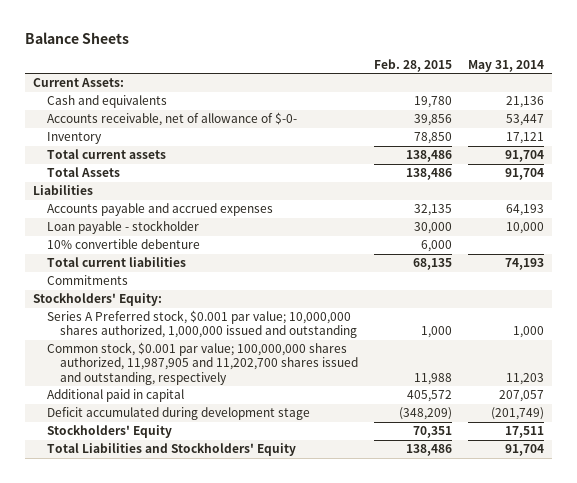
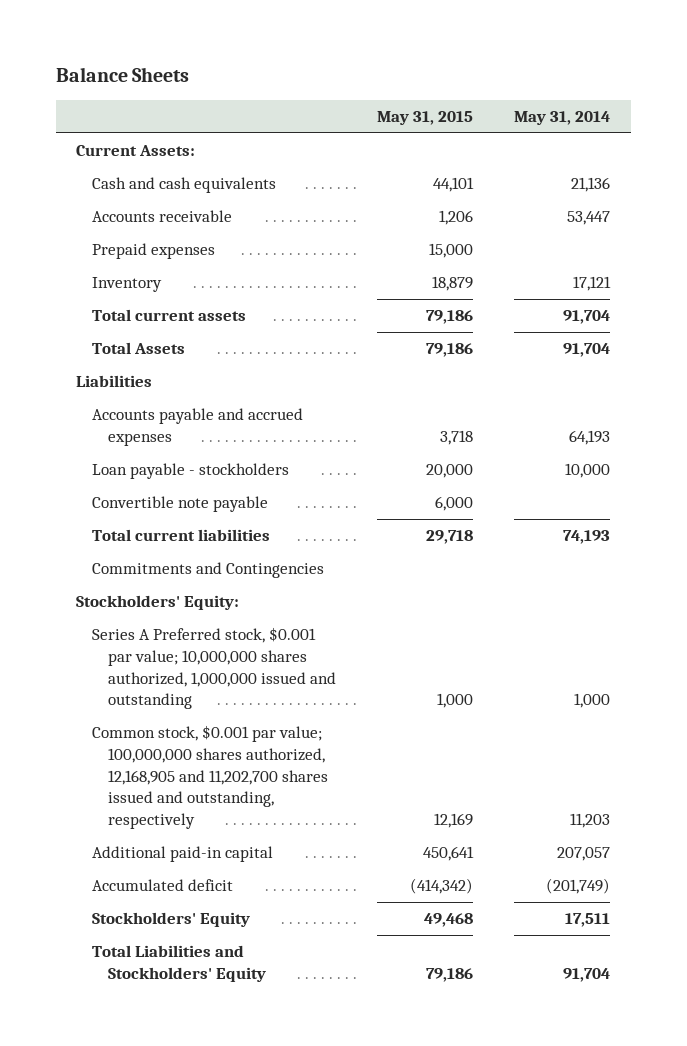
[374,58,453,72] Feb. 28, 2015 -> none
none -> [377,111,474,126] May 31, 2015
[46,95,167,109] Cash and equivalents -> [92,177,277,194] Cash and cash equivalents
[46,112,297,127] Accounts receivable, net of allowance of $-0- -> [92,210,233,223] Accounts receivable
none -> [92,243,216,260] Prepaid expenses
[46,220,199,235] Loan payable - stockholder -> [92,463,290,480] Loan payable - stockholders
[46,239,200,250] 10% convertible debenture -> [92,496,269,513] Convertible note payable
[46,275,128,286] Commitments -> [92,562,325,579] Commitments and Contingencies
[46,342,359,385] Common stock, $0.001 par value; 100,000,000 shares authorized, 11,987,905 and 11,202,700 shares issued and outstanding, respectively -> [92,725,329,829] Common stock, $0.001 par value; 100,000,000 shares authorized, 12,168,905 and 11,202,700 shares issued and outstanding, respectively
[46,389,184,403] Additional paid in capital -> [92,846,274,863] Additional paid-in capital
[46,407,310,421] Deficit accumulated during development stage -> [92,879,234,892] Accumulated deficit

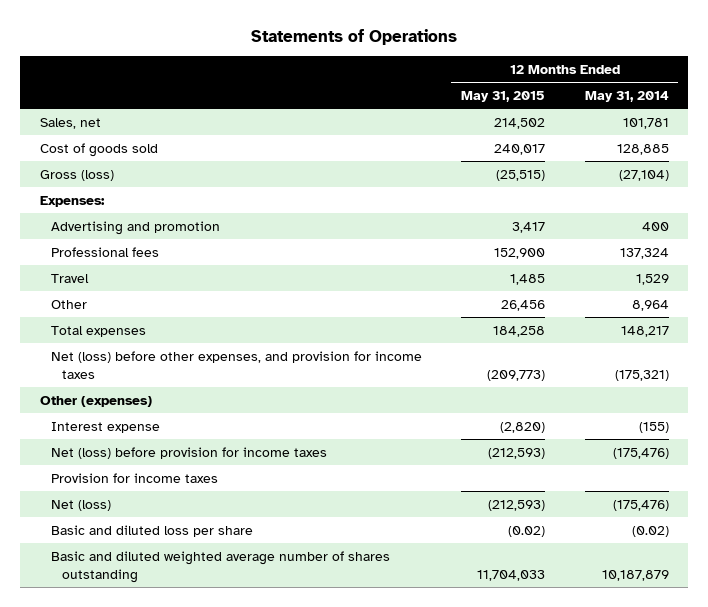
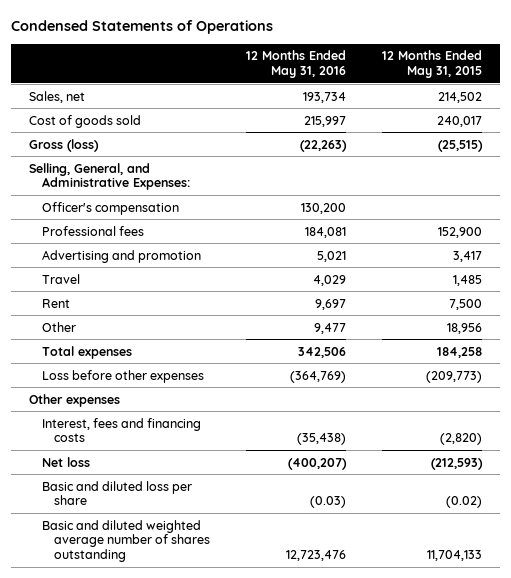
[251,28,458,45] Statements of Operations -> [11,20,274,35] Condensed Statements of Operations
[584,90,669,102] May 31, 2014 -> none
none -> [246,50,347,79] 12 Months Ended May 31, 2016
[39,195,105,207] Expenses: -> [29,162,190,191] Selling, General, and Administrative Expenses:
none -> [41,201,179,215] Officer's compensation
[50,220,220,235] Advertising and promotion -> [41,249,201,263] Advertising and promotion
none -> [41,298,70,308] Rent
[501,299,546,311] 26,456 -> [446,322,482,334] 18,956
[50,446,327,459] Net (loss) before provision for income taxes -> none
[50,472,218,483] Provision for income taxes -> none
[50,350,422,379] Net (loss) before other expenses, and provision for income taxes -> [41,369,204,383] Loss before other expenses
[39,395,152,407] Other (expenses) -> [29,393,121,407] Other expenses
[50,421,160,433] Interest expense -> [41,417,201,443] Interest, fees and financing costs
[50,499,111,511] Net (loss) -> [41,456,90,467] Net loss
[477,569,546,581] 11,704,033 -> [426,550,482,562] 11,704,133

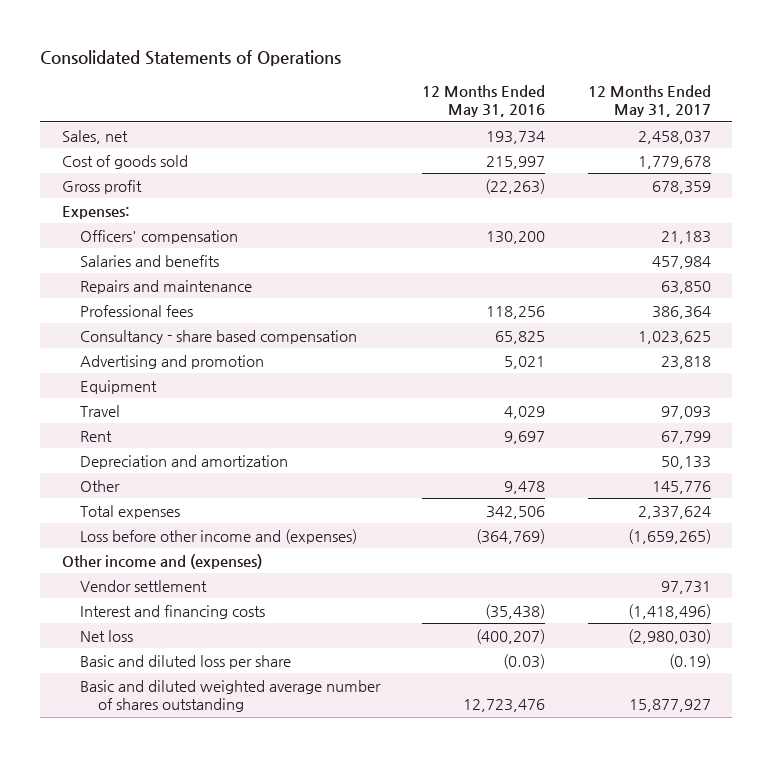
[11,20,274,35] Condensed Statements of Operations -> [40,50,342,67] Consolidated Statements of Operations
[381,50,482,79] 12 Months Ended May 31, 2015 -> none
none -> [587,84,711,118] 12 Months Ended May 31, 2017
[29,138,100,152] Gross (loss) -> [61,179,142,194] Gross profit
[29,162,190,191] Selling, General, and Administrative Expenses: -> [61,205,130,219] Expenses:
[41,201,179,215] Officer's compensation -> [79,229,238,244] Officers' compensation
none -> [79,254,219,267] Salaries and benefits
none -> [79,279,252,294] Repairs and maintenance
[305,226,347,238] 184,081 -> [486,305,546,319] 118,256
none -> [79,329,357,344] Consultancy - share based compensation
none -> [79,379,157,394] Equipment
none -> [79,454,288,469] Depreciation and amortization
[314,322,347,334] 9,477 -> [504,480,546,494] 9,478
[41,369,204,383] Loss before other expenses -> [79,528,357,544] Loss before other income and (expenses)
[29,393,121,407] Other expenses -> [61,553,262,569] Other income and (expenses)
none -> [79,579,207,592] Vendor settlement
[41,417,201,443] Interest, fees and financing costs -> [79,604,265,619] Interest and financing costs

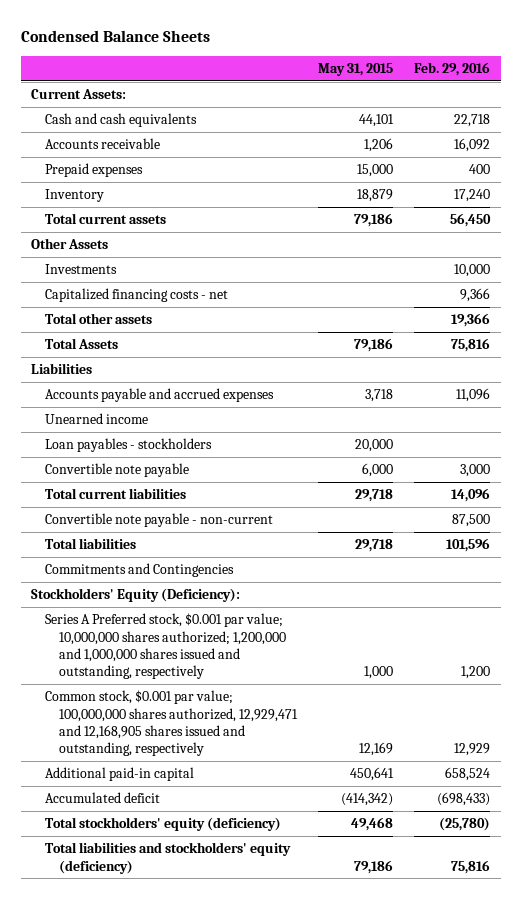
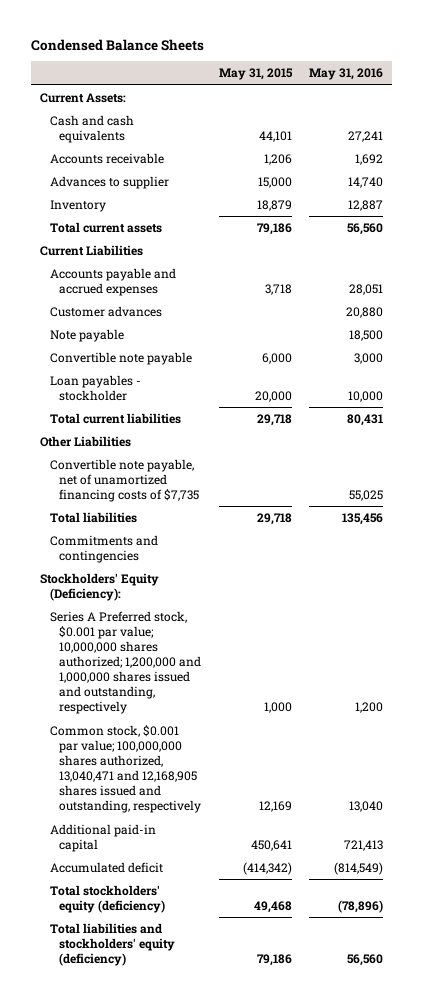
[413,62,490,77] Feb. 29, 2016 -> none
none -> [309,68,384,81] May 31, 2016
[45,163,144,178] Prepaid expenses -> [49,175,169,189] Advances to supplier
[31,238,109,250] Other Assets -> none
[45,264,118,275] Investments -> none
[45,288,229,303] Capitalized financing costs - net -> none
[45,313,153,325] Total other assets -> none
[45,338,119,350] Total Assets -> none
[31,363,93,375] Liabilities -> [40,244,144,256] Current Liabilities
[45,438,213,453] Loan payables - stockholders -> none
[45,413,149,425] Unearned income -> [49,305,162,317] Customer advances
none -> [49,328,124,342] Note payable
none -> [49,374,141,401] Loan payables - stockholder
[45,513,274,528] Convertible note payable - non-current -> none
none -> [40,435,132,447] Other Liabilities
none -> [49,458,200,502] Convertible note payable, net of unamortized financing costs of $7,735
[45,563,235,578] Commitments and Contingencies -> [49,534,158,563] Commitments and contingencies
[45,690,298,757] Common stock, $0.001 par value; 100,000,000 shares authorized, 12,929,471 and 12,168,905 shares issued and outstanding, respectively -> [49,724,202,814] Common stock, $0.001 par value; 100,000,000 shares authorized, 13,040,471 and 12,168,905 shares issued and outstanding, respectively

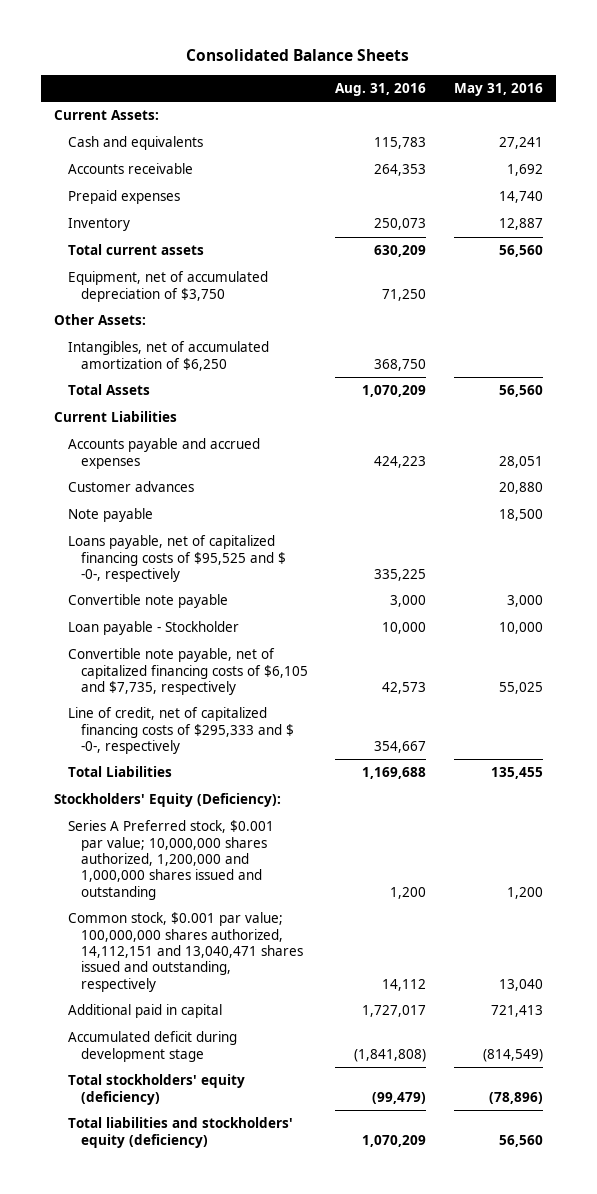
[31,38,205,51] Condensed Balance Sheets -> [186,49,410,62] Consolidated Balance Sheets
[218,68,293,81] May 31, 2015 -> none
none -> [335,82,427,96] Aug. 31, 2016
[49,114,134,143] Cash and cash equivalents -> [67,136,203,151] Cash and equivalents
[49,175,169,189] Advances to supplier -> [67,190,180,205] Prepaid expenses
none -> [67,271,268,302] Equipment, net of accumulated depreciation of $3,750
none -> [54,314,147,326] Other Assets:
none -> [67,341,269,371] Intangibles, net of accumulated amortization of $6,250
none -> [67,384,150,396] Total Assets
none -> [67,535,287,582] Loans payable, net of capitalized financing costs of $95,525 and $ -0-, respectively
[49,412,181,424] Total current liabilities -> none
[40,435,132,447] Other Liabilities -> none
[49,534,158,563] Commitments and contingencies -> none
[49,374,141,401] Loan payables - stockholder -> [67,621,239,636] Loan payable - Stockholder
[49,458,200,502] Convertible note payable, net of unamortized financing costs of $7,735 -> [67,648,309,695] Convertible note payable, net of capitalized financing costs of $6,105 and $7,735, respectively
none -> [67,707,295,754] Line of credit, net of capitalized financing costs of $295,333 and $ -0-, respectively
[49,511,137,523] Total liabilities -> [67,766,172,778] Total Liabilities
[342,512,384,525] 135,456 -> [490,767,543,780] 135,455
[49,610,202,715] Series A Preferred stock, $0.001 par value; 10,000,000 shares authorized; 1,200,000 and 1,000,000 shares issued and outstanding, respectively -> [67,820,274,900] Series A Preferred stock, $0.001 par value; 10,000,000 shares authorized, 1,200,000 and 1,000,000 shares issued and outstanding
[49,724,202,814] Common stock, $0.001 par value; 100,000,000 shares authorized, 13,040,471 and 12,168,905 shares issued and outstanding, respectively -> [67,912,304,992] Common stock, $0.001 par value; 100,000,000 shares authorized, 14,112,151 and 13,040,471 shares issued and outstanding, respectively
[49,823,156,852] Additional paid-in capital -> [67,1004,222,1019] Additional paid in capital
[49,861,163,873] Accumulated deficit -> [67,1031,237,1062] Accumulated deficit during development stage

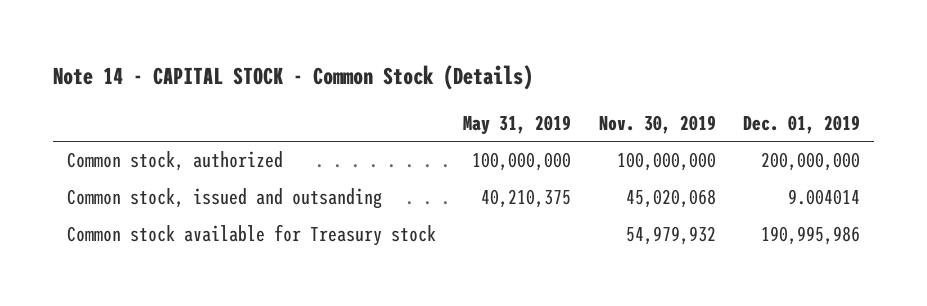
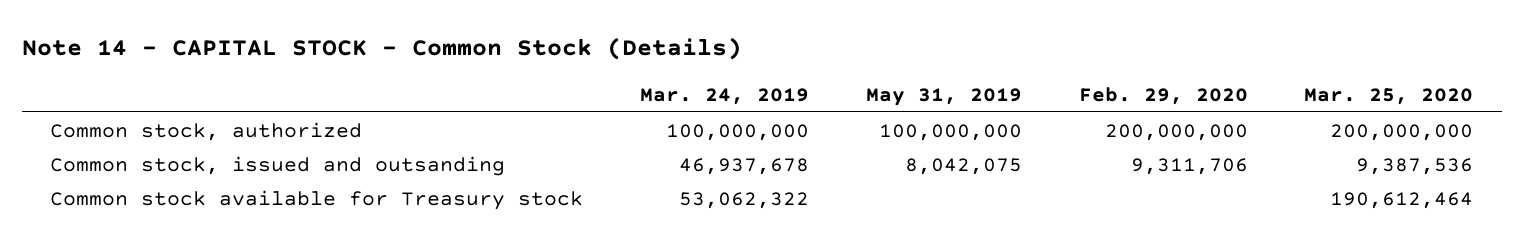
[598,114,716,134] Nov. 30, 2019 -> none
[743,114,861,134] Dec. 01, 2019 -> none
none -> [639,87,809,105] Mar. 24, 2019
none -> [1078,86,1248,105] Feb. 29, 2020
none -> [1304,87,1474,105] Mar. 25, 2020
[481,189,572,209] 40,210,375 -> [904,157,1022,175] 8,042,075

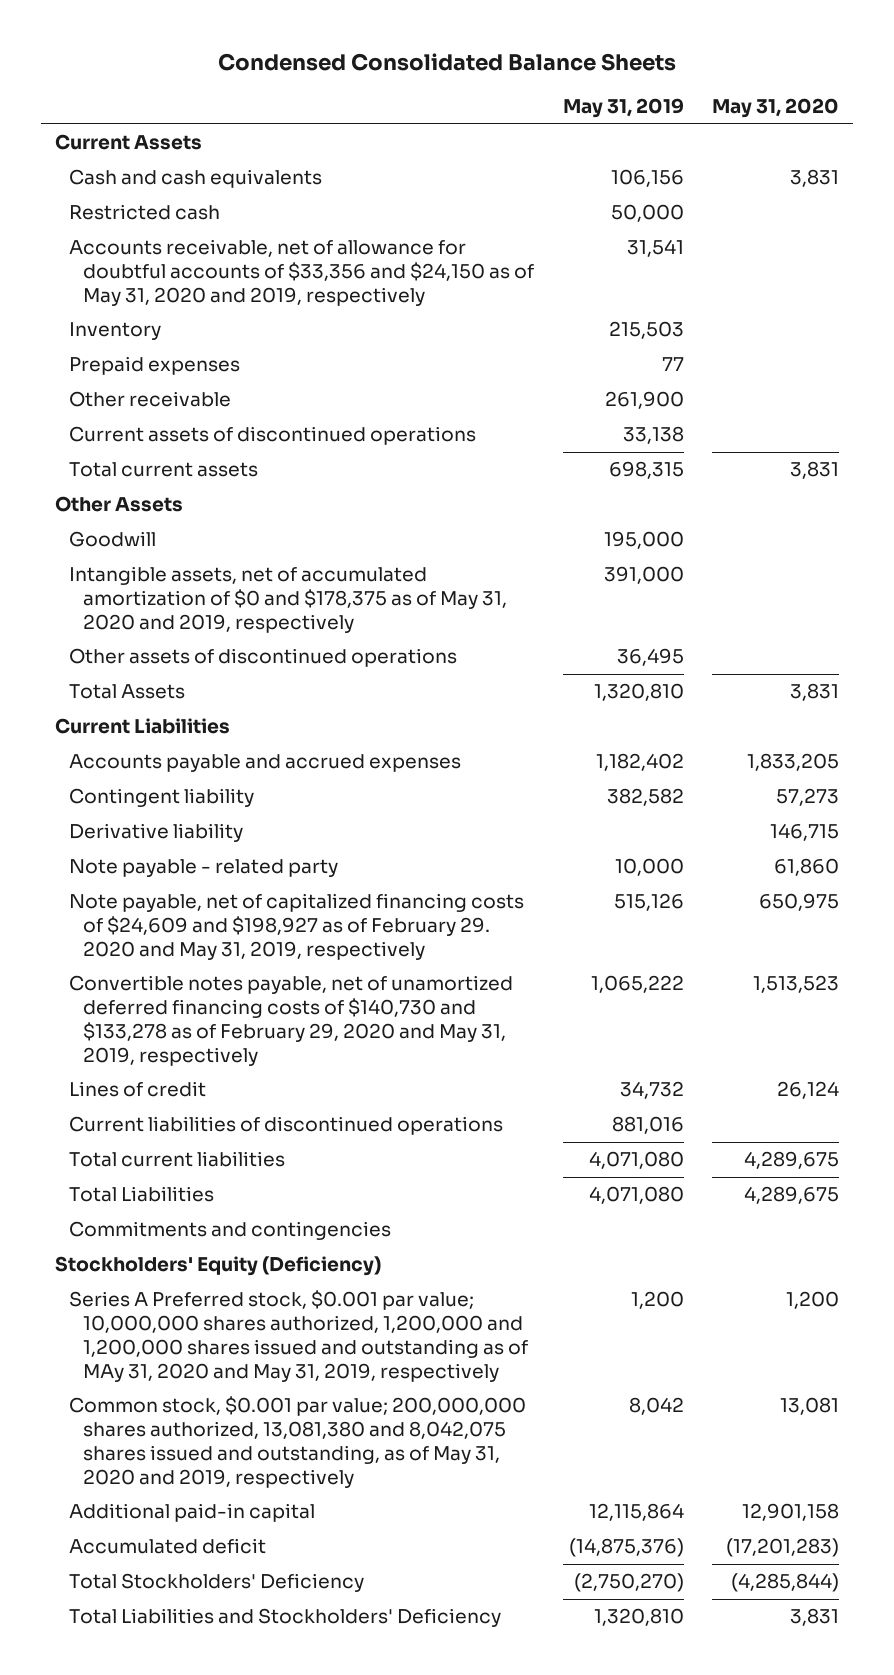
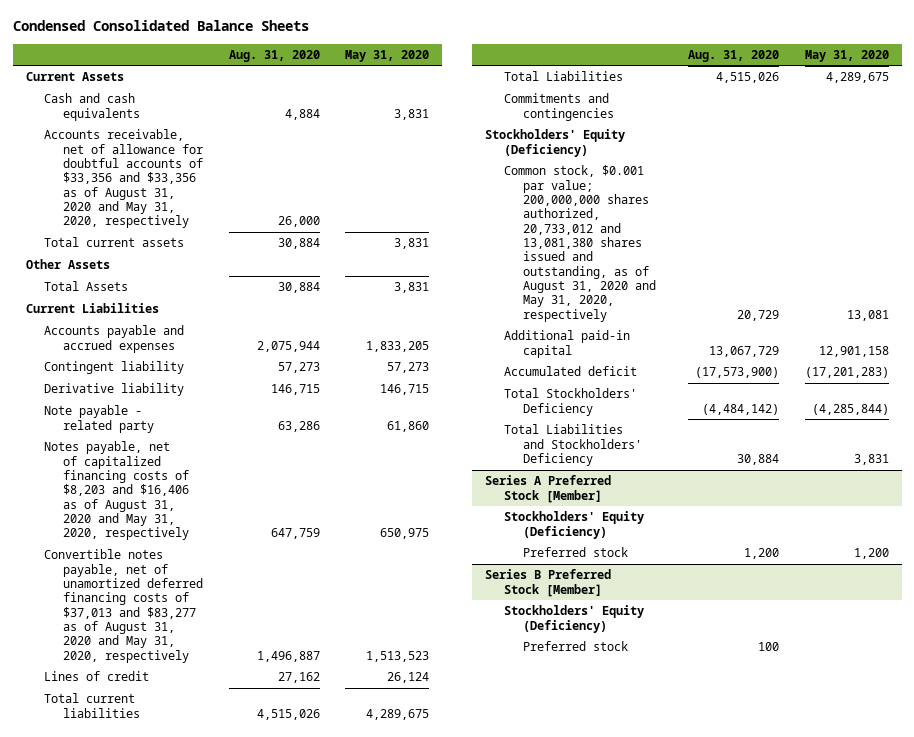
[562,98,684,119] May 31, 2019 -> none
none -> [228,49,320,62] Aug. 31, 2020
[69,204,221,221] Restricted cash -> none
[69,322,162,341] Inventory -> none
[69,356,241,376] Prepaid expenses -> none
[69,391,232,408] Other receivable -> none
[69,426,477,446] Current assets of discontinued operations -> none
[69,239,535,306] Accounts receivable, net of allowance for doubtful accounts of $33,356 and $24,150 as of May 31, 2020 and 2019, respectively -> [44,129,204,229] Accounts receivable, net of allowance for doubtful accounts of $33,356 and $33,356 as of August 31, 2020 and May 31, 2020, respectively
[69,531,157,548] Goodwill -> none
[69,566,508,633] Intangible assets, net of accumulated amortization of $0 and $178,375 as of May 31, 2020 and 2019, respectively -> none
[69,648,458,668] Other assets of discontinued operations -> none
[69,893,525,960] Note payable, net of capitalized financing costs of $24,609 and $198,927 as of February 29. 2020 and May 31, 2019, respectively -> [44,441,190,541] Notes payable, net of capitalized financing costs of $8,203 and $16,406 as of August 31, 2020 and May 31, 2020, respectively
[69,975,514,1066] Convertible notes payable, net of unamortized deferred financing costs of $140,730 and $133,278 as of February 29, 2020 and May 31, 2019, respectively -> [44,549,204,663] Convertible notes payable, net of unamortized deferred financing costs of $37,013 and $83,277 as of August 31, 2020 and May 31, 2020, respectively
[69,1116,504,1136] Current liabilities of discontinued operations -> none
[69,1290,529,1382] Series A Preferred stock, $0.001 par value; 10,000,000 shares authorized, 1,200,000 and 1,200,000 shares issued and outstanding as of MAy 31, 2020 and May 31, 2019, respectively -> none
[69,1396,527,1488] Common stock, $0.001 par value; 200,000,000 shares authorized, 13,081,380 and 8,042,075 shares issued and outstanding, as of May 31, 2020 and 2019, respectively -> [503,165,656,322] Common stock, $0.001 par value; 200,000,000 shares authorized, 20,733,012 and 13,081,380 shares issued and outstanding, as of August 31, 2020 and May 31, 2020, respectively
none -> [485,475,612,503] Series A Preferred Stock [Member]
none -> [503,511,644,539] Stockholders' Equity (Deficiency)
none -> [522,547,628,558] Preferred stock
none -> [485,569,612,597] Series B Preferred Stock [Member]
none -> [503,605,644,633] Stockholders' Equity (Deficiency)
none -> [522,641,628,652] Preferred stock

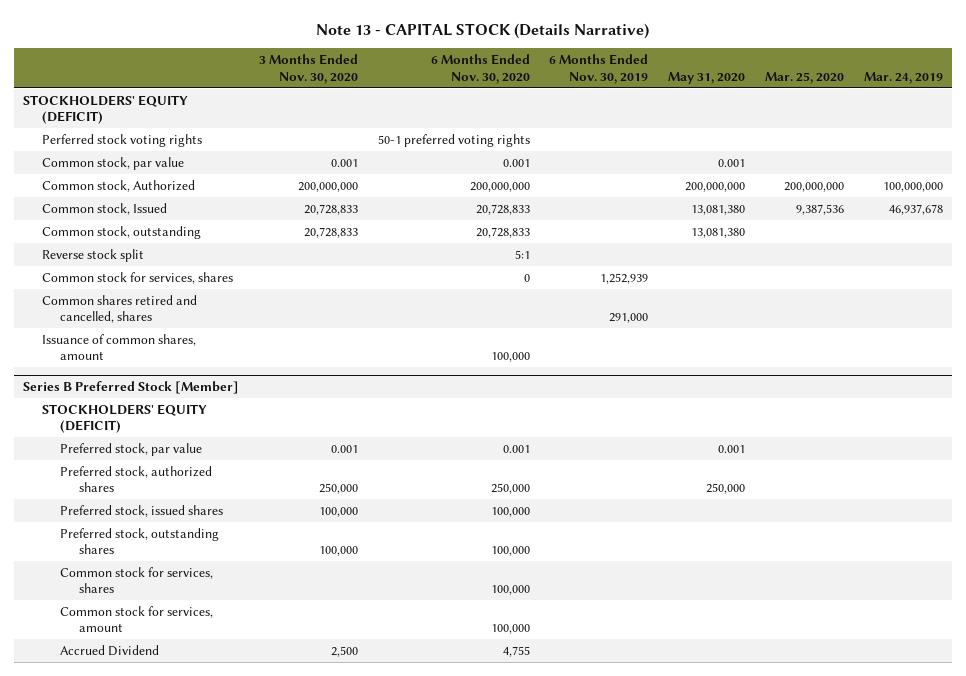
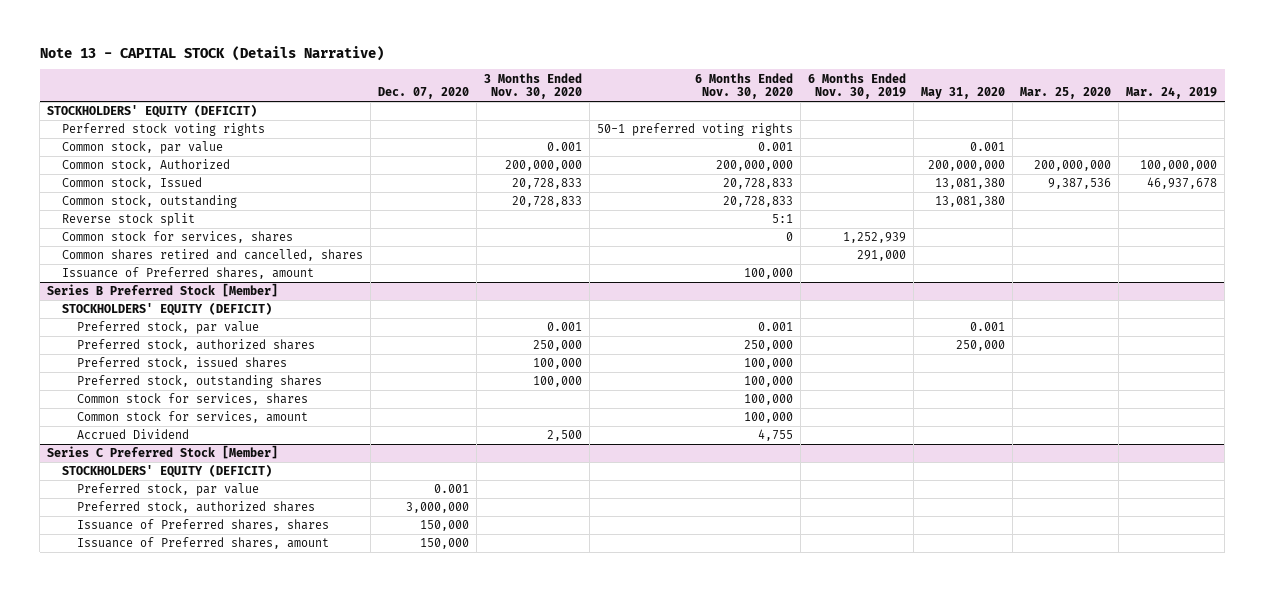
none -> [378,86,470,99] Dec. 07, 2020
[41,333,196,361] Issuance of common shares, amount -> [62,267,315,280] Issuance of Preferred shares, amount
none -> [47,445,279,460] Series C Preferred Stock [Member]
none -> [62,464,273,479] STOCKHOLDERS' EQUITY (DEFICIT)
none -> [77,483,260,497] Preferred stock, par value
none -> [77,501,316,514] Preferred stock, authorized shares
none -> [77,519,330,532] Issuance of Preferred shares, shares
none -> [77,537,330,550] Issuance of Preferred shares, amount

